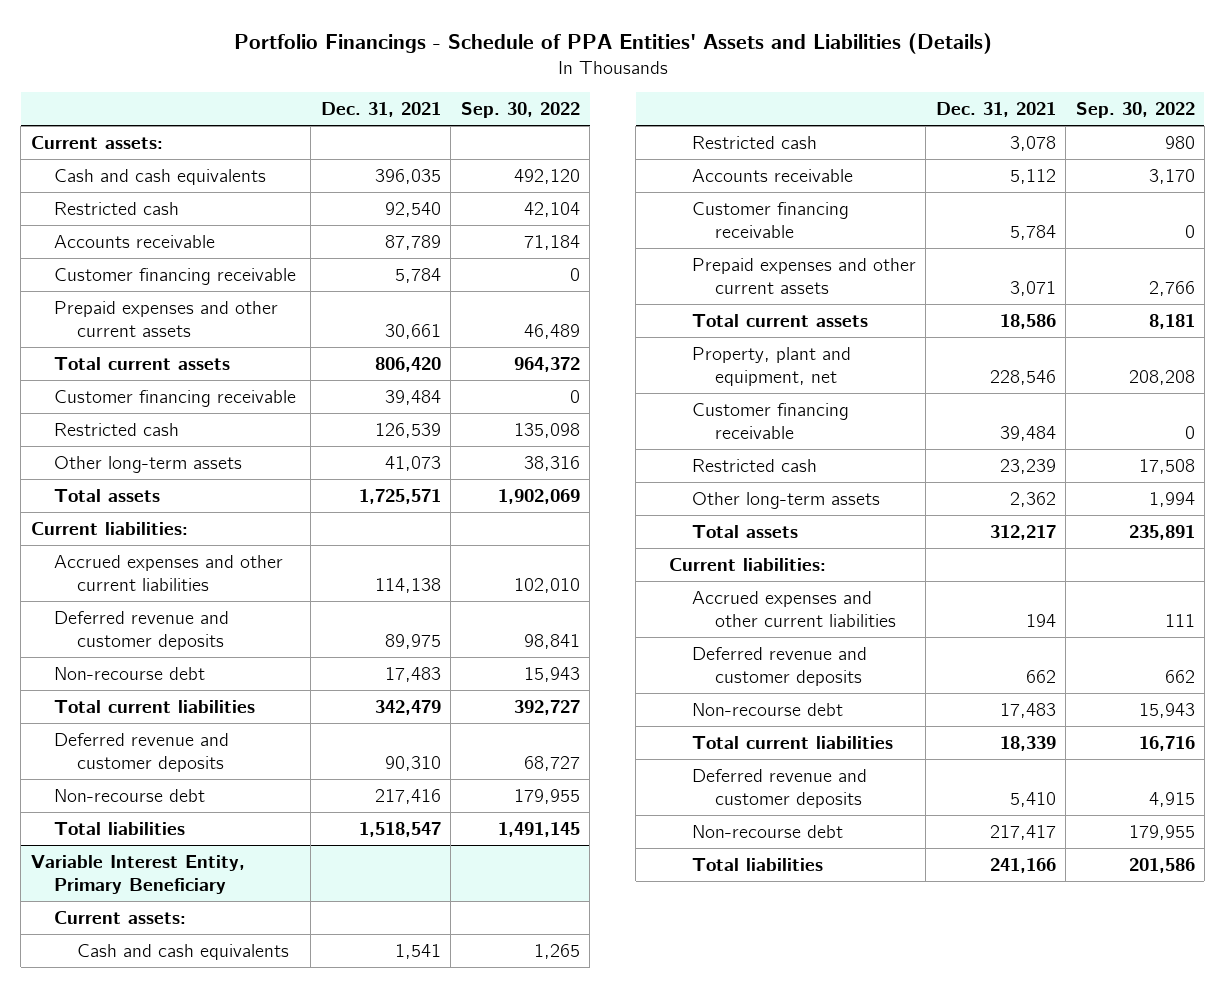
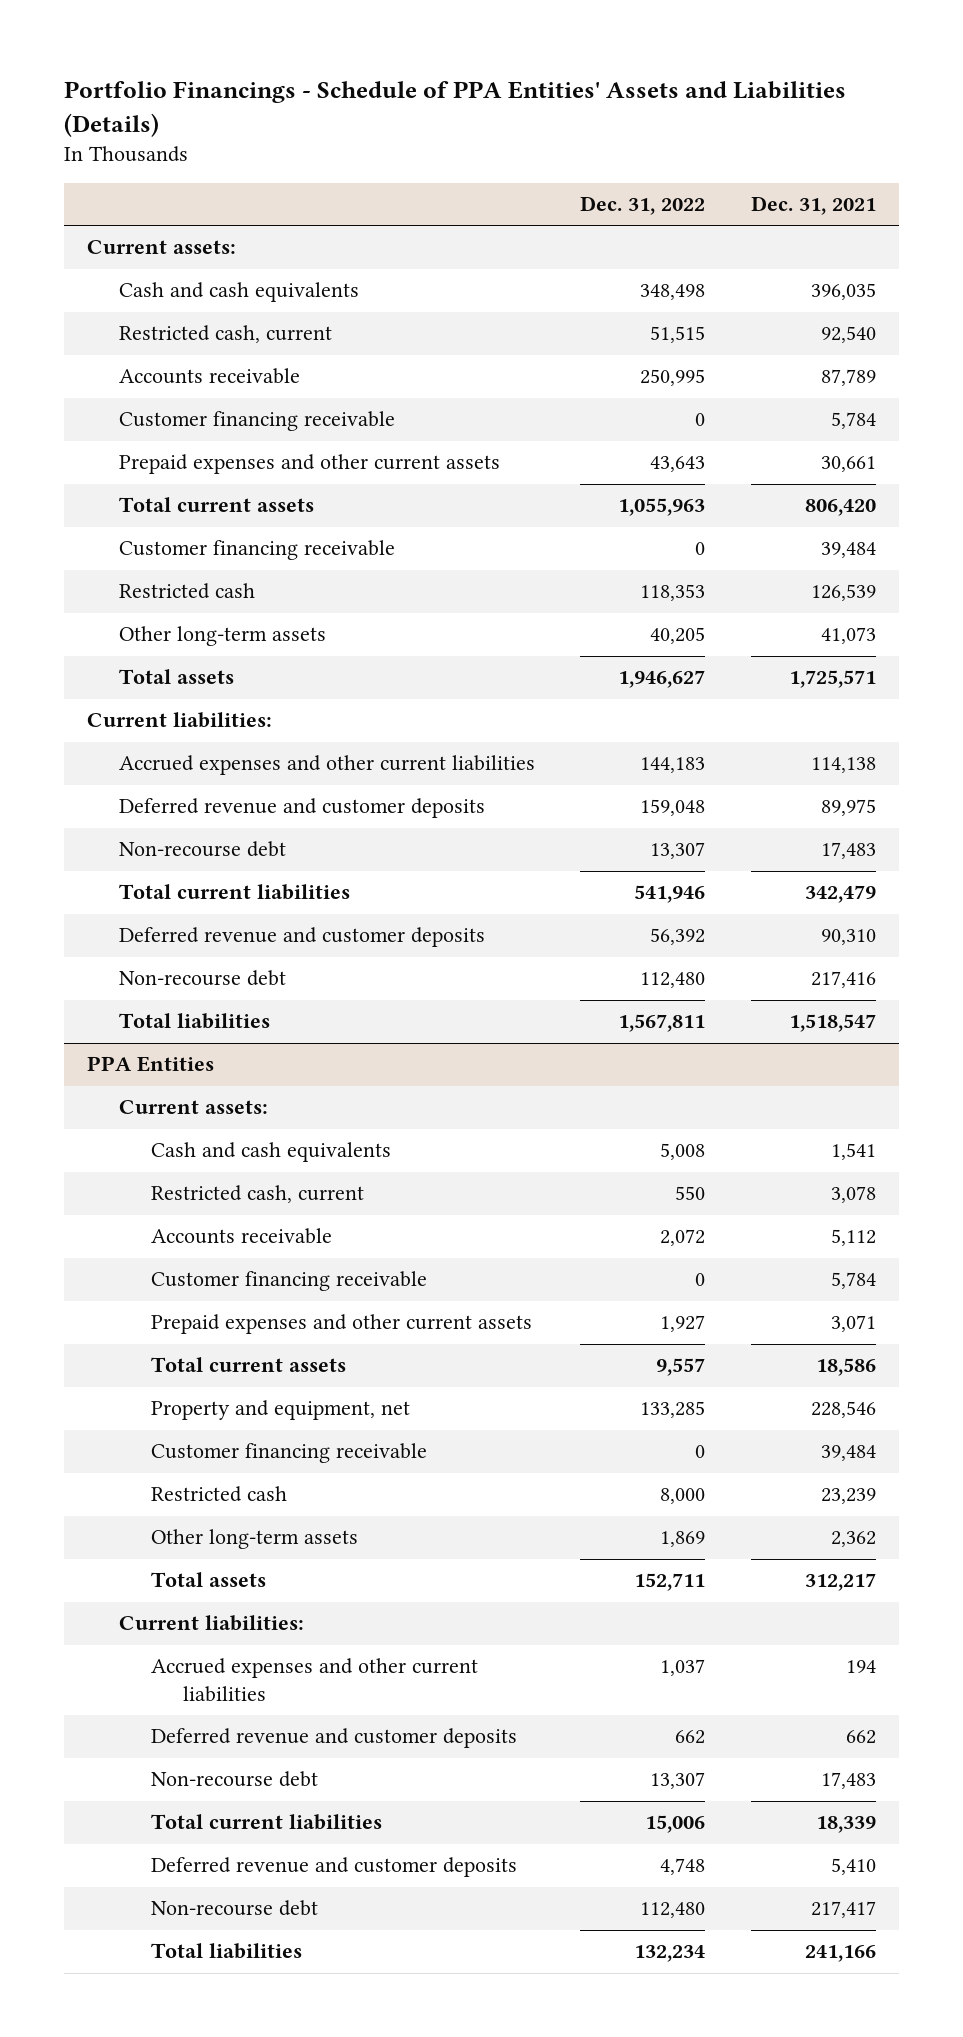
[460,102,580,119] Sep. 30, 2022 -> none
none -> [580,196,706,216] Dec. 31, 2022
[53,201,179,215] Restricted cash -> [118,325,332,344] Restricted cash, current
[30,854,245,895] Variable Interest Entity, Primary Beneficiary -> [86,1056,214,1073] PPA Entities
[692,135,818,149] Restricted cash -> [150,1185,364,1204] Restricted cash, current
[692,346,852,387] Property, plant and equipment, net -> [150,1400,410,1421] Property and equipment, net

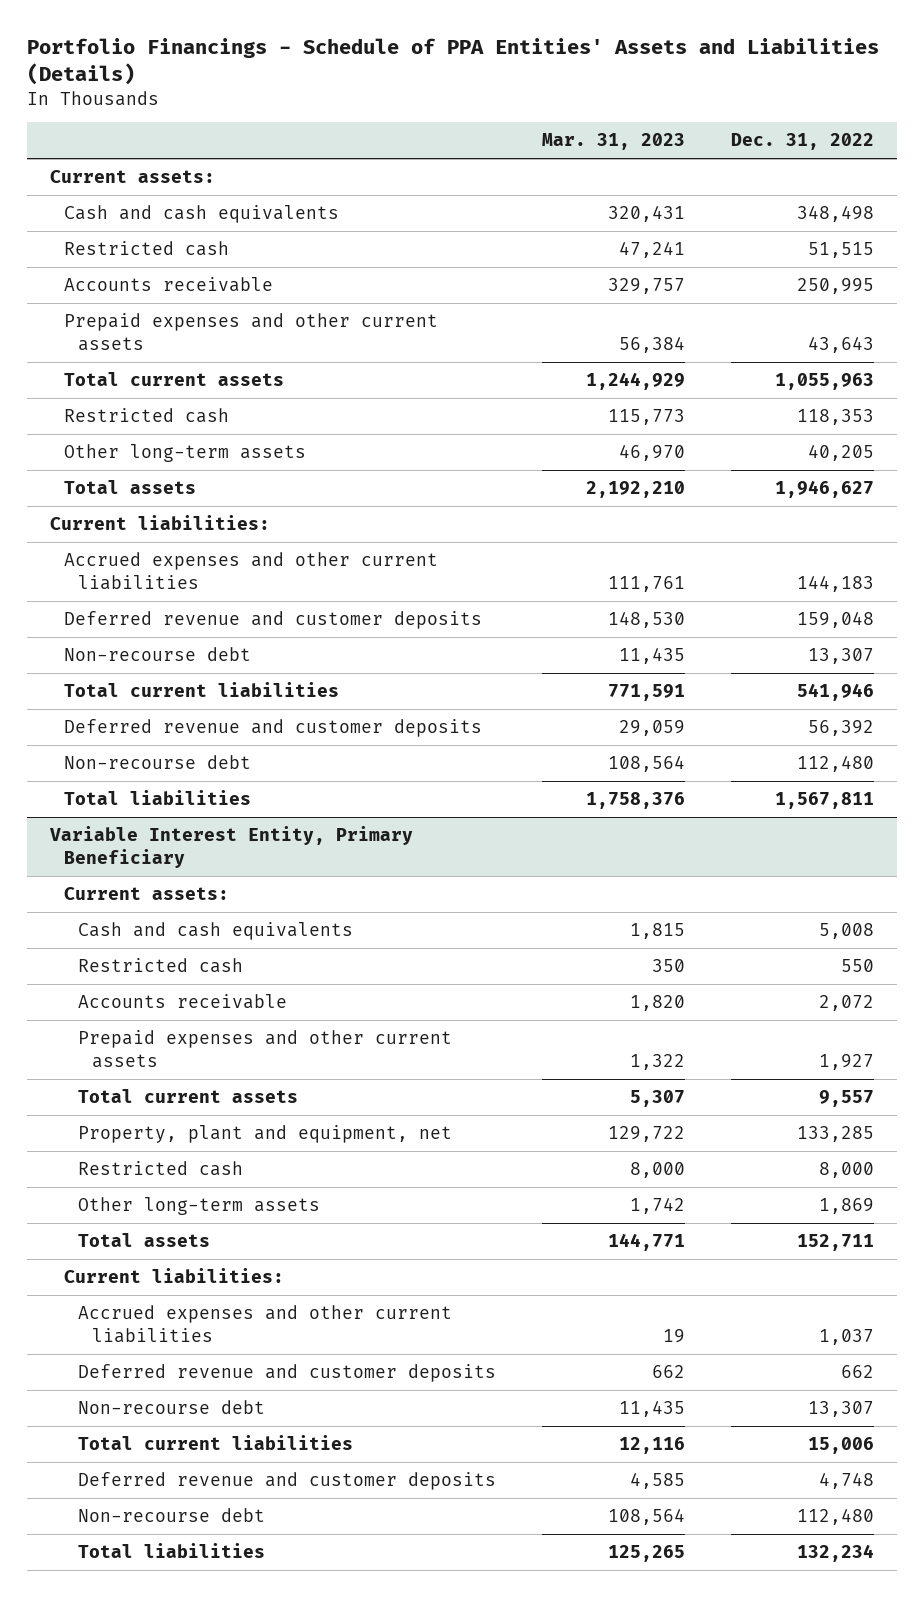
[751,196,877,216] Dec. 31, 2021 -> none
none -> [542,133,686,151] Mar. 31, 2023
[118,325,332,344] Restricted cash, current -> [63,241,229,257] Restricted cash
[118,411,395,432] Customer financing receivable -> none
[118,540,395,561] Customer financing receivable -> none
[86,1056,214,1073] PPA Entities -> [48,826,413,868] Variable Interest Entity, Primary Beneficiary
[150,1185,364,1204] Restricted cash, current -> [77,958,243,974] Restricted cash
[150,1271,427,1292] Customer financing receivable -> none
[150,1443,427,1464] Customer financing receivable -> none
[150,1400,410,1421] Property and equipment, net -> [77,1125,452,1144] Property, plant and equipment, net

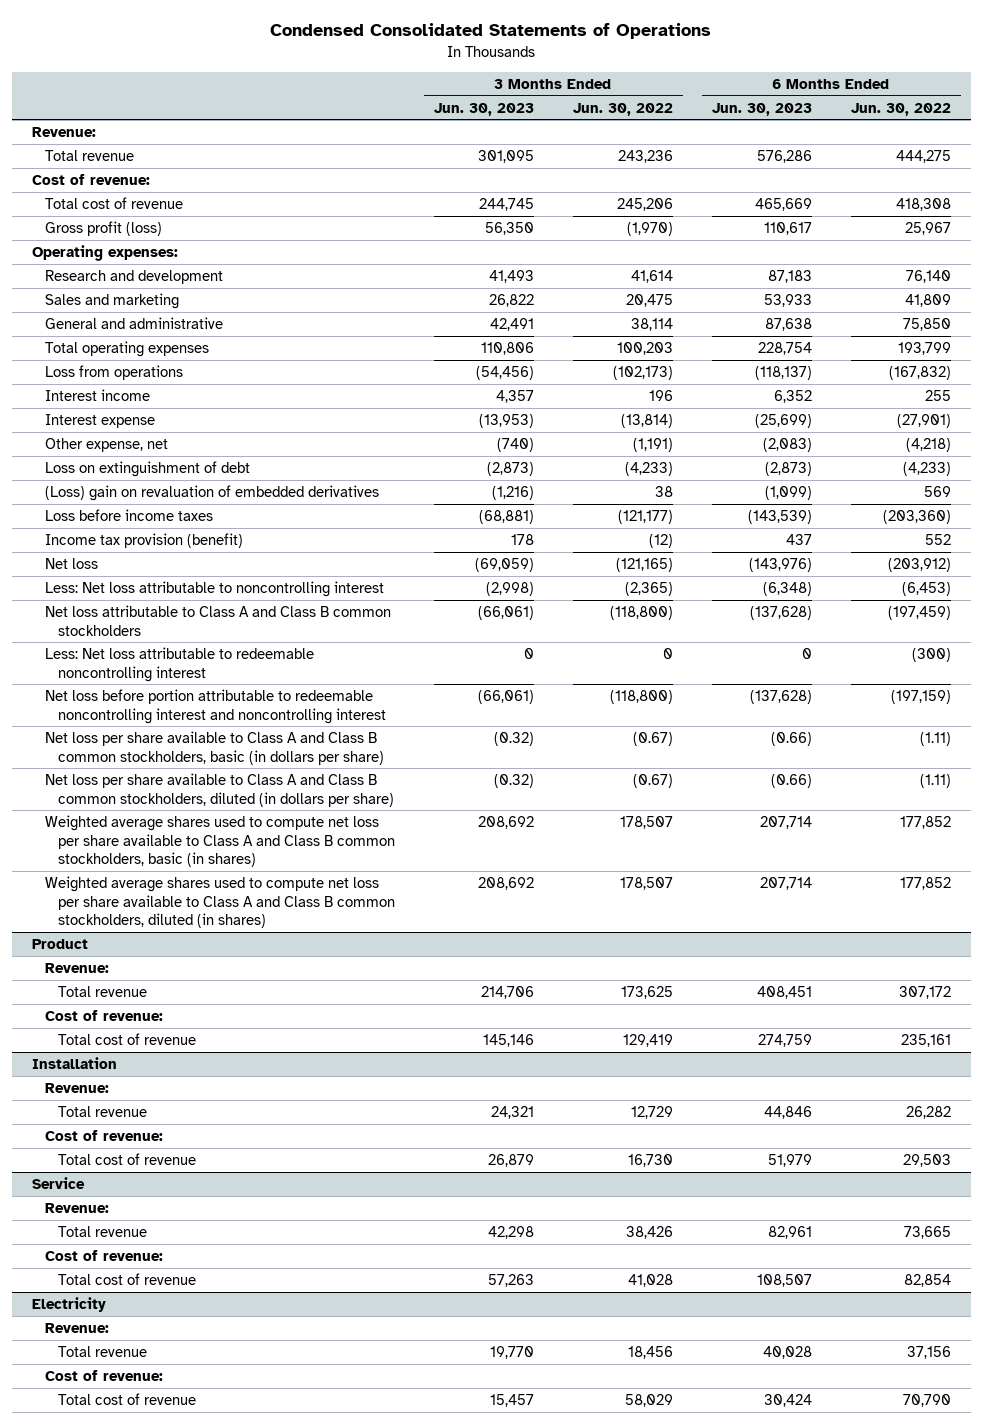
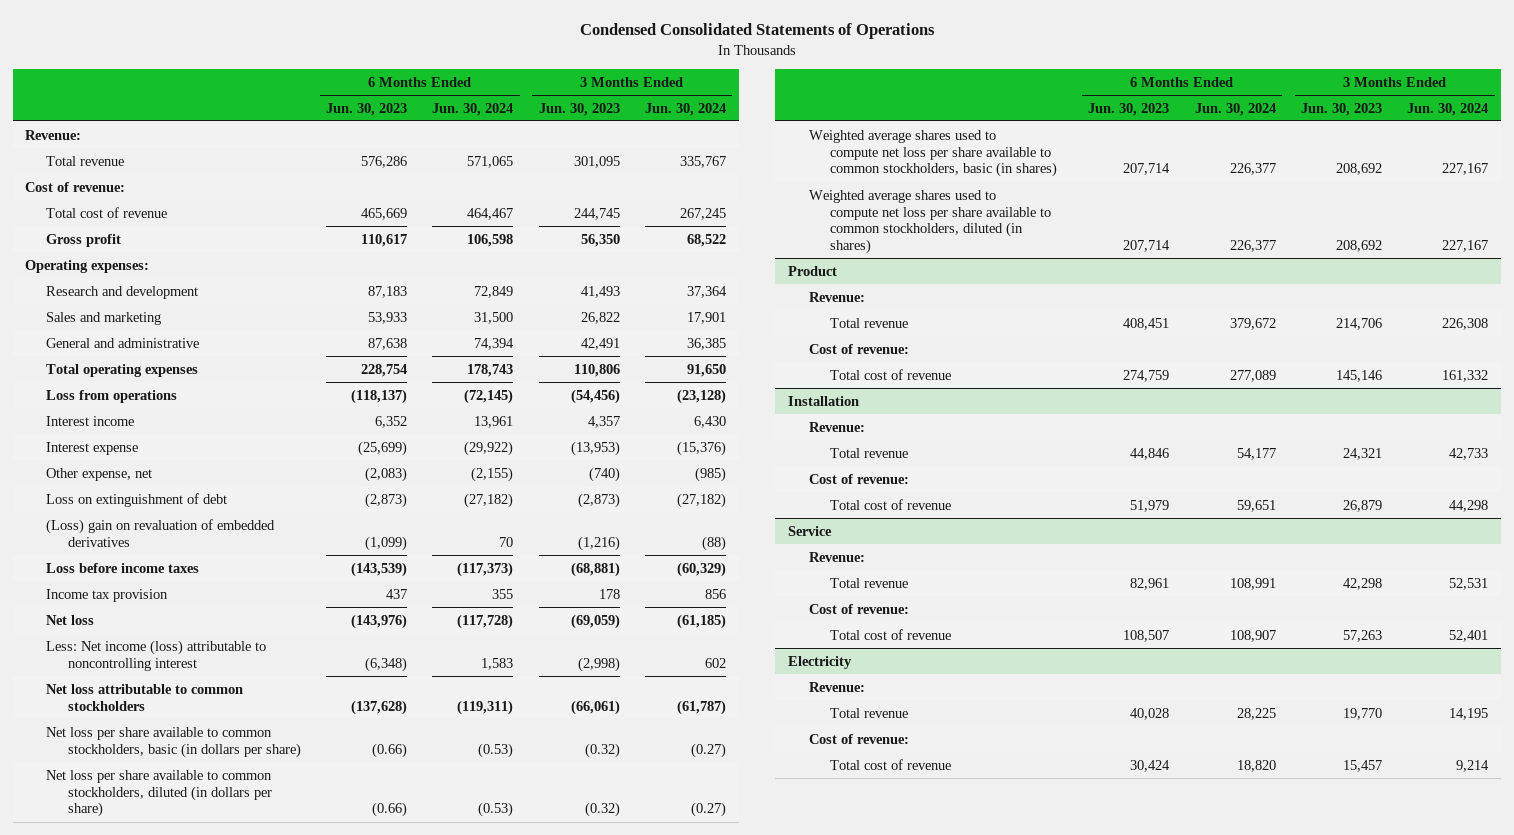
[572,102,673,116] Jun. 30, 2022 -> none
[850,102,951,116] Jun. 30, 2022 -> none
none -> [432,102,514,116] Jun. 30, 2024
none -> [645,102,727,116] Jun. 30, 2024
[44,221,162,237] Gross profit (loss) -> [46,233,122,247] Gross profit
[44,533,243,549] Income tax provision (benefit) -> [46,588,169,602] Income tax provision
[44,647,314,682] Less: Net loss attributable to redeemable noncontrolling interest -> none
[44,689,386,724] Net loss before portion attributable to redeemable noncontrolling interest and noncontrolling interest -> none
[44,581,384,598] Less: Net loss attributable to noncontrolling interest -> [46,639,267,671] Less: Net income (loss) attributable to noncontrolling interest
[44,605,391,636] Net loss attributable to Class A and Class B common stockholders -> [46,683,244,711] Net loss attributable to common stockholders
[44,731,384,765] Net loss per share available to Class A and Class B common stockholders, basic (in dollars per share) -> [46,726,301,758] Net loss per share available to common stockholders, basic (in dollars per share)
[44,773,394,807] Net loss per share available to Class A and Class B common stockholders, diluted (in dollars per share) -> [46,769,273,818] Net loss per share available to common stockholders, diluted (in dollars per share)
[44,815,395,868] Weighted average shares used to compute net loss per share available to Class A and Class B common stockholders, basic (in shares) -> [808,129,1057,178] Weighted average shares used to compute net loss per share available to common stockholders, basic (in shares)
[44,876,395,929] Weighted average shares used to compute net loss per share available to Class A and Class B common stockholders, diluted (in shares) -> [808,189,1051,255] Weighted average shares used to compute net loss per share available to common stockholders, diluted (in shares)

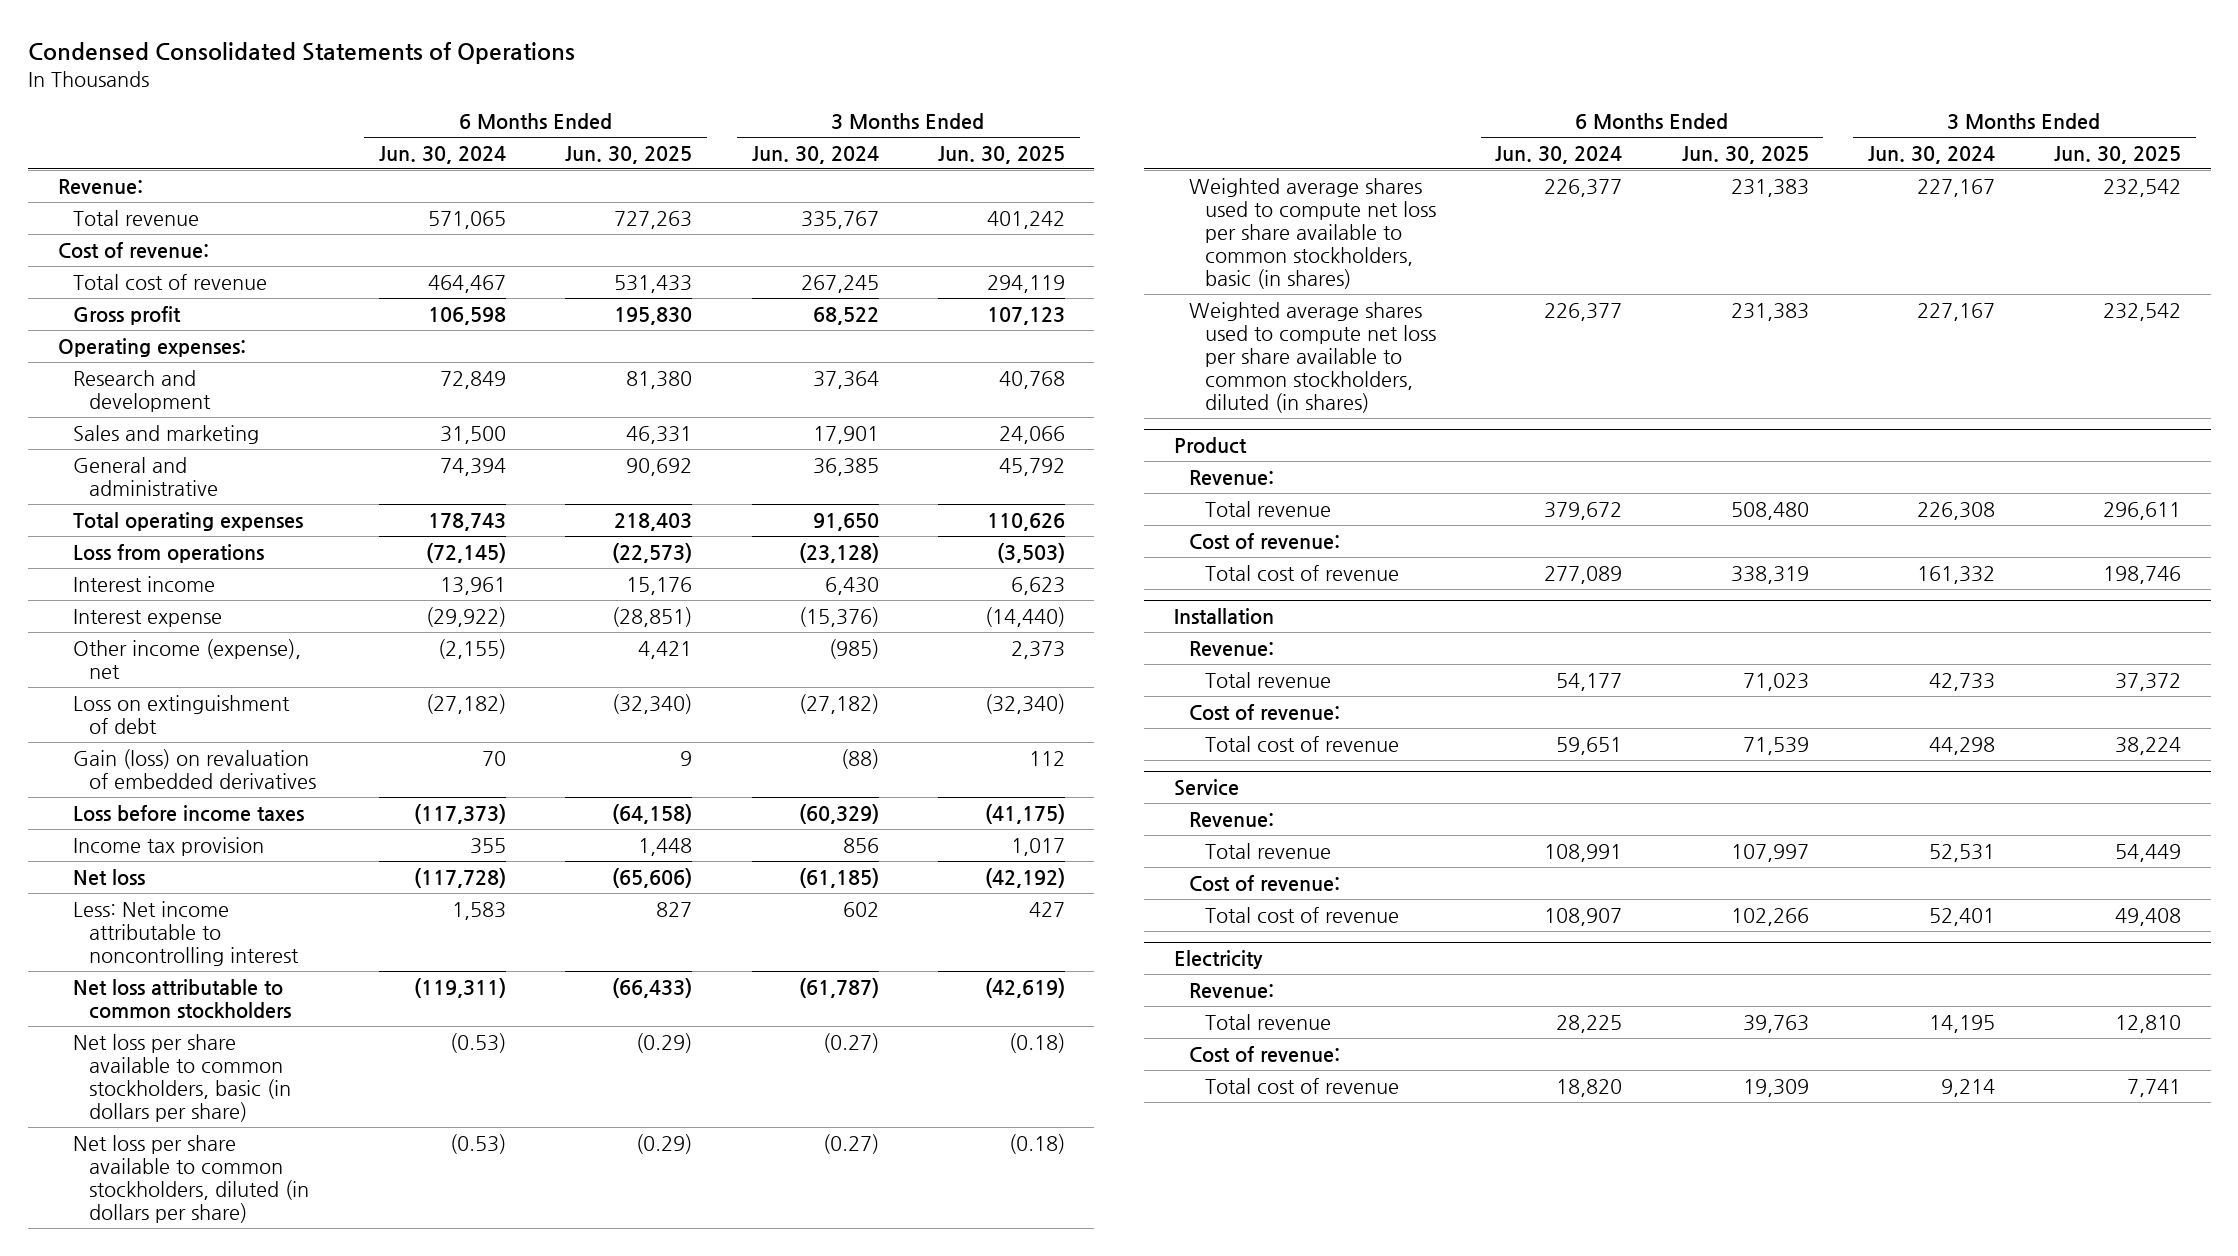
[325,102,407,116] Jun. 30, 2023 -> none
[538,102,620,116] Jun. 30, 2023 -> none
none -> [565,145,693,164] Jun. 30, 2025
none -> [937,145,1065,164] Jun. 30, 2025
[46,467,153,481] Other expense, net -> [73,638,302,679] Other income (expense), net
[46,518,276,547] (Loss) gain on revaluation of embedded derivatives -> [73,748,316,789] Gain (loss) on revaluation of embedded derivatives
[46,639,267,671] Less: Net income (loss) attributable to noncontrolling interest -> [73,900,299,966] Less: Net income attributable to noncontrolling interest

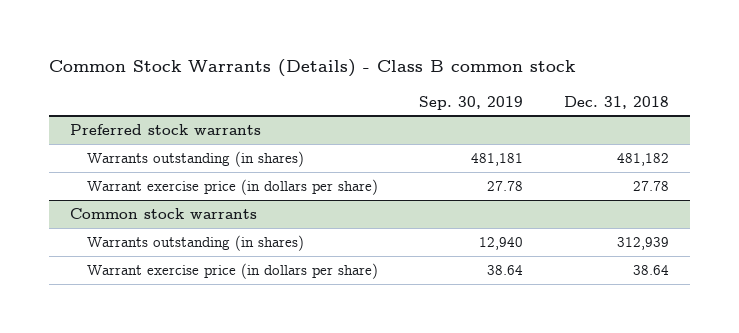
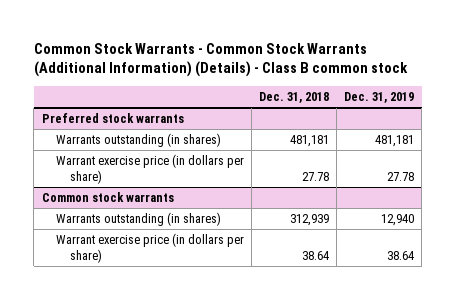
[49,59,577,78] Common Stock Warrants (Details) - Class B common stock -> [33,42,408,78] Common Stock Warrants - Common Stock Warrants (Additional Information) (Details) - Class B common stock
[419,95,524,110] Sep. 30, 2019 -> none
none -> [344,92,415,104] Dec. 31, 2019
[617,153,670,167] 481,182 -> [289,135,329,148] 481,181

